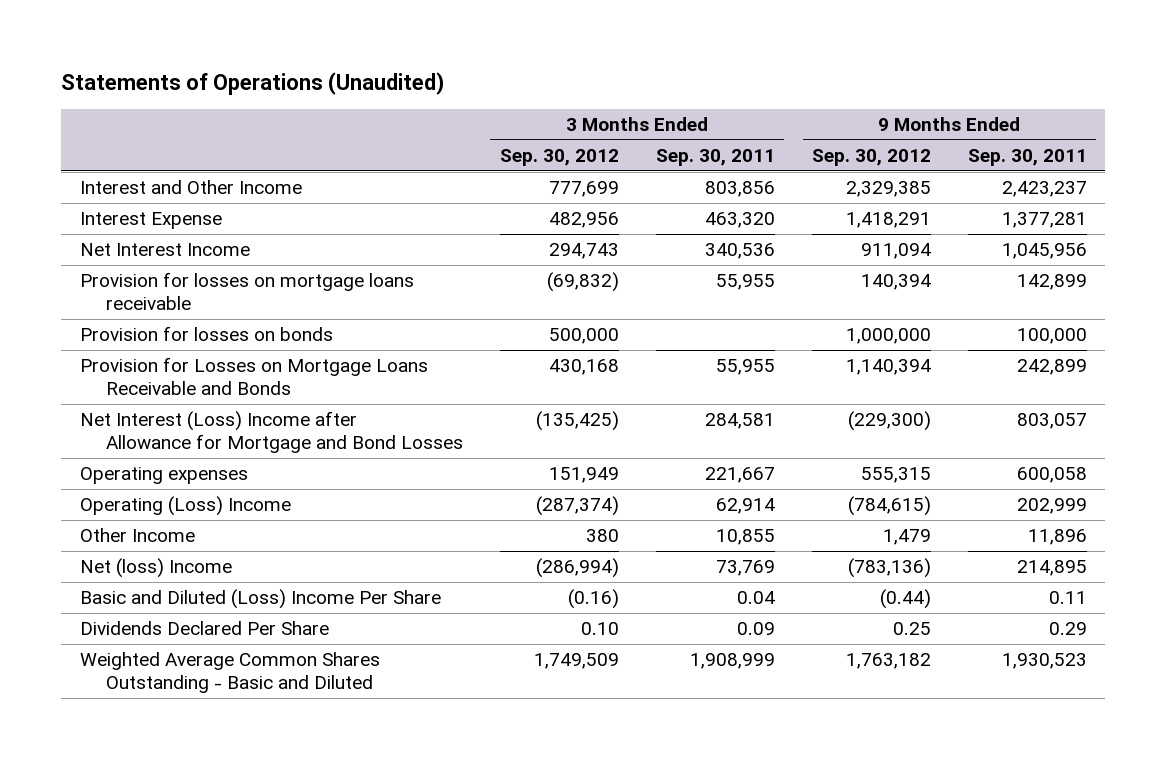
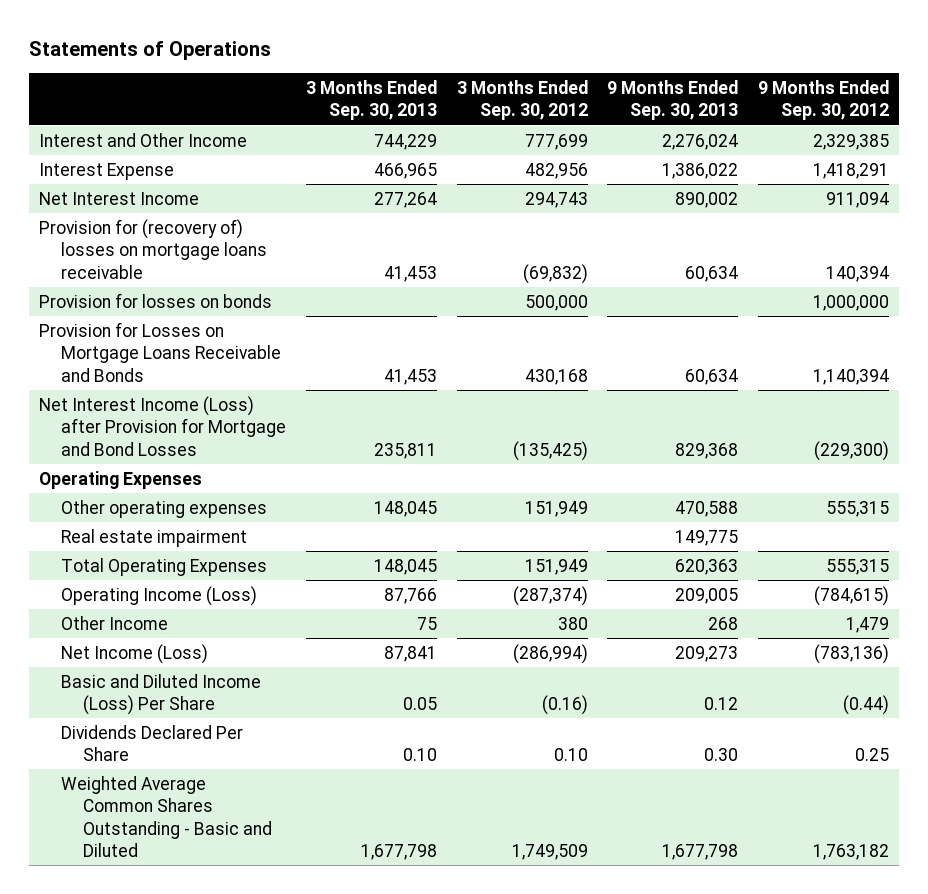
[61,72,445,96] Statements of Operations (Unaudited) -> [28,40,271,60] Statements of Operations
[655,148,775,166] Sep. 30, 2011 -> none
[967,148,1087,166] Sep. 30, 2011 -> none
none -> [305,79,437,121] 3 Months Ended Sep. 30, 2013
none -> [607,79,739,121] 9 Months Ended Sep. 30, 2013
[79,272,414,311] Provision for losses on mortgage loans receivable -> [38,218,267,279] Provision for (recovery of) losses on mortgage loans receivable
[79,411,463,454] Net Interest (Loss) Income after Allowance for Mortgage and Bond Losses -> [38,395,286,456] Net Interest Income (Loss) after Provision for Mortgage and Bond Losses
none -> [38,470,202,489] Operating Expenses
[79,467,248,485] Operating expenses -> [60,499,267,518] Other operating expenses
none -> [60,528,247,547] Real estate impairment
none -> [60,557,267,576] Total Operating Expenses
[79,496,291,517] Operating (Loss) Income -> [60,585,257,606] Operating Income (Loss)
[79,558,232,579] Net (loss) Income -> [60,643,208,664] Net Income (Loss)
[79,589,441,610] Basic and Diluted (Loss) Income Per Share -> [60,673,261,716] Basic and Diluted Income (Loss) Per Share

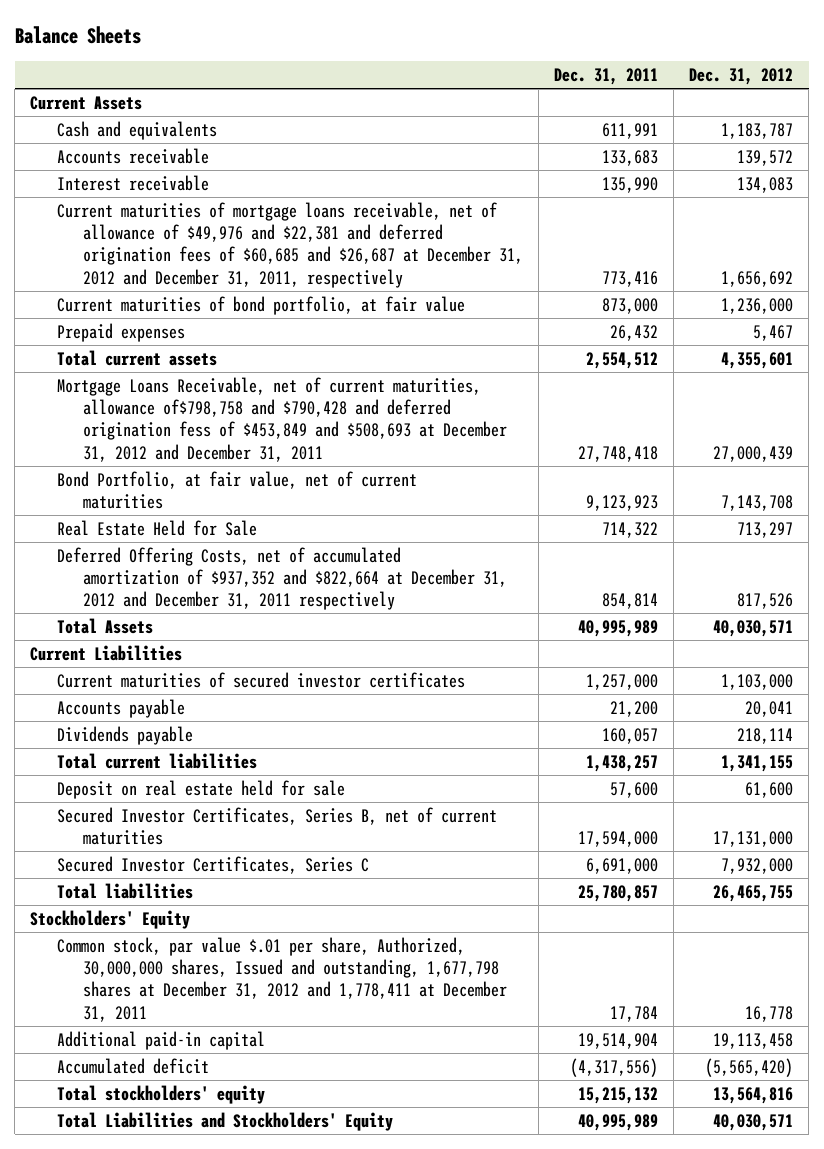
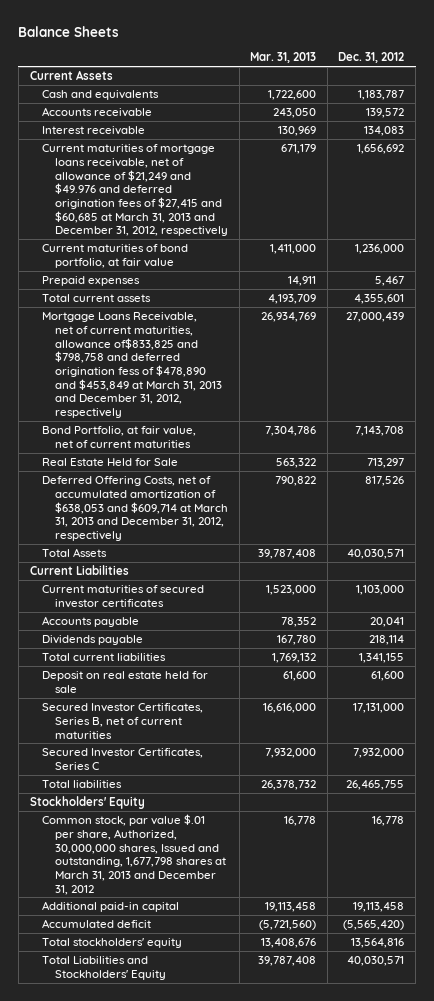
[554,68,659,86] Dec. 31, 2011 -> none
none -> [250,52,317,64] Mar. 31, 2013
[56,201,523,288] Current maturities of mortgage loans receivable, net of allowance of $49,976 and $22,381 and deferred origination fees of $60,685 and $26,687 at December 31, 2012 and December 31, 2011, respectively -> [42,144,229,237] Current maturities of mortgage loans receivable, net of allowance of $21,249 and $49.976 and deferred origination fees of $27,415 and $60,685 at March 31, 2013 and December 31, 2012, respectively
[56,376,507,462] Mortgage Loans Receivable, net of current maturities, allowance of$798,758 and $790,428 and deferred origination fess of $453,849 and $508,693 at December 31, 2012 and December 31, 2011 -> [42,312,223,418] Mortgage Loans Receivable, net of current maturities, allowance of$833,825 and $798,758 and deferred origination fess of $478,890 and $453,849 at March 31, 2013 and December 31, 2012, respectively
[56,546,507,611] Deferred Offering Costs, net of accumulated amortization of $937,352 and $822,664 at December 31, 2012 and December 31, 2011 respectively -> [42,476,229,541] Deferred Offering Costs, net of accumulated amortization of $638,053 and $609,714 at March 31, 2013 and December 31, 2012, respectively
[56,936,507,1022] Common stock, par value $.01 per share, Authorized, 30,000,000 shares, Issued and outstanding, 1,677,798 shares at December 31, 2012 and 1,778,411 at December 31, 2011 -> [42,814,227,895] Common stock, par value $.01 per share, Authorized, 30,000,000 shares, Issued and outstanding, 1,677,798 shares at March 31, 2013 and December 31, 2012

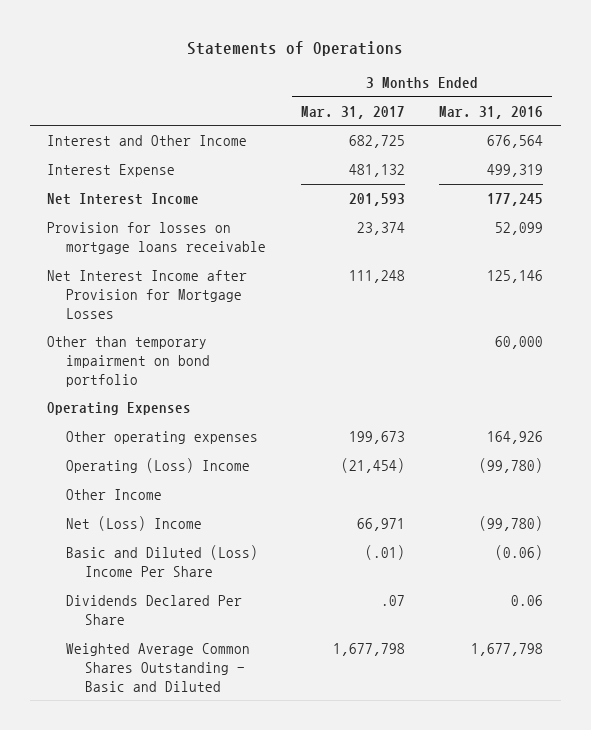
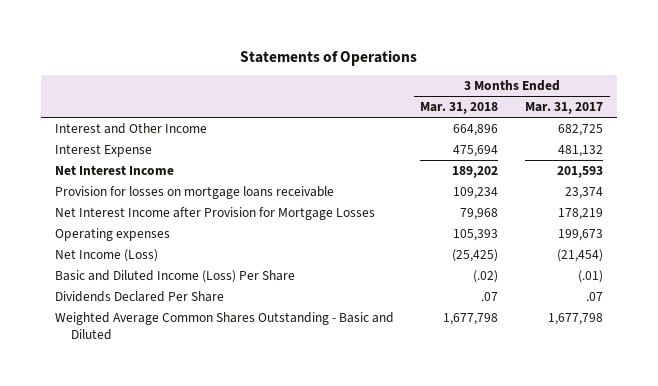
[439,105,544,119] Mar. 31, 2016 -> none
none -> [420,102,499,115] Mar. 31, 2018
[47,336,211,387] Other than temporary impairment on bond portfolio -> none
[47,402,192,416] Operating Expenses -> none
[66,458,251,474] Operating (Loss) Income -> none
[66,489,163,501] Other Income -> none
[348,270,405,284] 111,248 -> [558,207,604,220] 178,219
[66,431,259,445] Other operating expenses -> [54,227,170,241] Operating expenses
[66,516,203,532] Net (Loss) Income -> [54,248,158,262] Net Income (Loss)
[356,518,405,532] 66,971 -> [557,248,604,262] (21,454)
[66,545,259,577] Basic and Diluted (Loss) Income Per Share -> [54,269,295,283] Basic and Diluted Income (Loss) Per Share

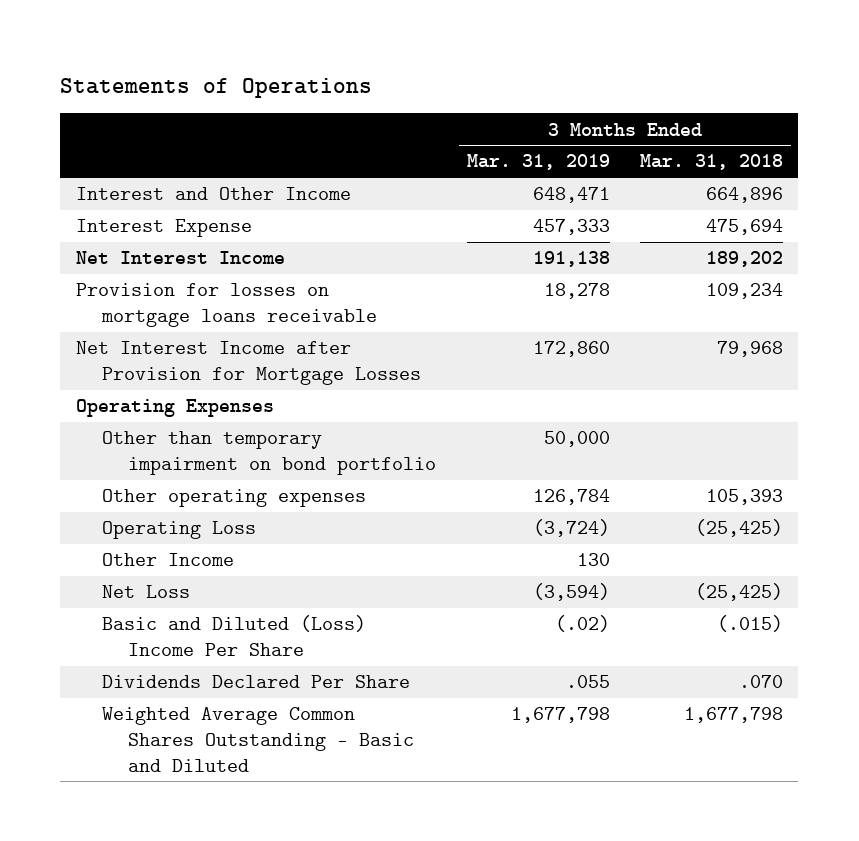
[525,102,604,115] Mar. 31, 2017 -> none
none -> [466,154,610,171] Mar. 31, 2019
none -> [75,399,274,418] Operating Expenses
none -> [101,431,437,476] Other than temporary impairment on bond portfolio
[54,227,170,241] Operating expenses -> [101,489,366,508] Other operating expenses
none -> [101,521,256,540] Operating Loss
none -> [101,553,234,567] Other Income
[54,248,158,262] Net Income (Loss) -> [101,585,190,599] Net Loss
[54,269,295,283] Basic and Diluted Income (Loss) Per Share -> [101,615,366,657] Basic and Diluted (Loss) Income Per Share
[473,269,499,283] (.02) -> [716,615,783,633] (.015)
[481,291,499,301] .07 -> [738,675,783,689] .070

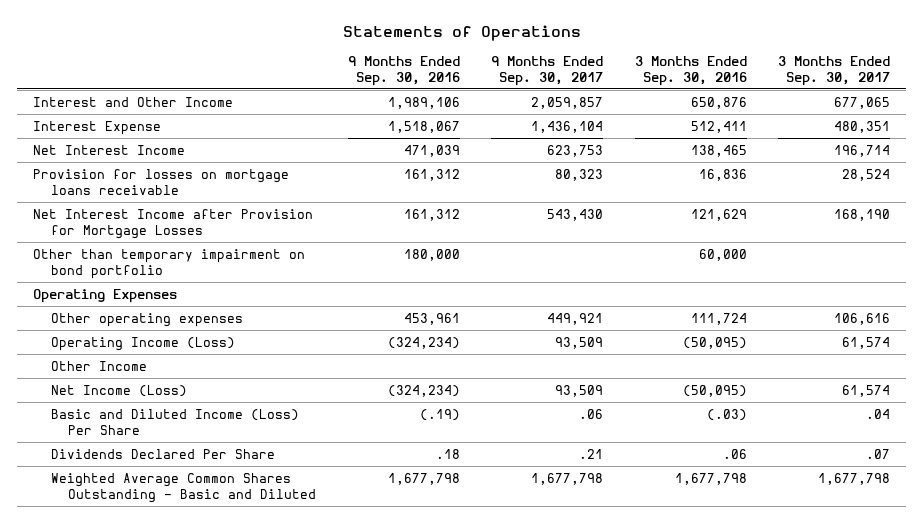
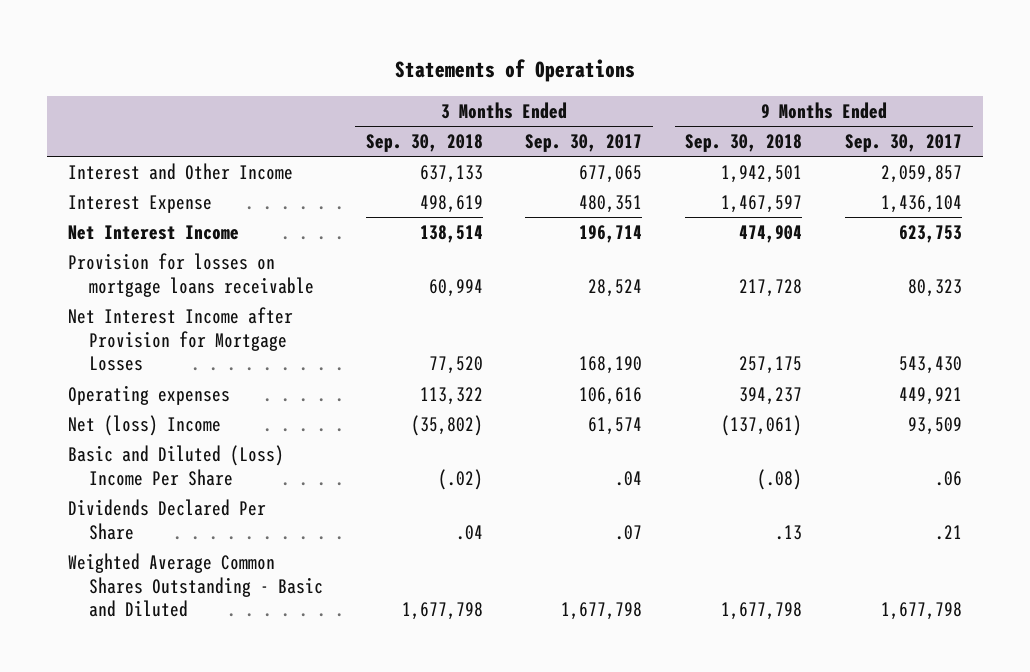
[347,55,460,86] 9 Months Ended Sep. 30, 2016 -> none
[634,55,747,86] 3 Months Ended Sep. 30, 2016 -> none
none -> [365,133,483,152] Sep. 30, 2018
none -> [685,133,803,152] Sep. 30, 2018
[33,248,306,279] Other than temporary impairment on bond portfolio -> none
[33,288,178,303] Operating Expenses -> none
[50,336,235,351] Operating Income (Loss) -> none
[50,360,147,371] Other Income -> none
[50,312,243,327] Other operating expenses -> [68,384,231,405] Operating expenses
[50,384,187,397] Net Income (Loss) -> [68,414,222,436] Net (loss) Income
[50,408,299,435] Basic and Diluted Income (Loss) Per Share -> [68,444,285,486] Basic and Diluted (Loss) Income Per Share

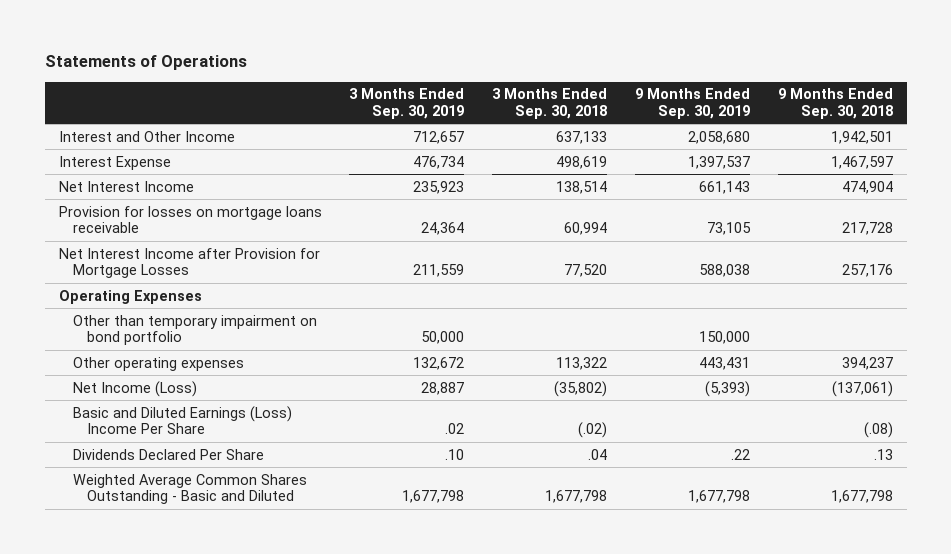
[525,133,643,152] Sep. 30, 2017 -> none
[844,133,962,152] Sep. 30, 2017 -> none
none -> [349,88,465,120] 3 Months Ended Sep. 30, 2019
none -> [634,88,750,120] 9 Months Ended Sep. 30, 2019
[739,356,803,375] 257,175 -> [841,264,893,278] 257,176
none -> [58,289,202,304] Operating Expenses
none -> [73,314,318,346] Other than temporary impairment on bond portfolio
[68,384,231,405] Operating expenses -> [73,356,245,371] Other operating expenses
[68,414,222,436] Net (loss) Income -> [73,380,198,397] Net Income (Loss)
[68,444,285,486] Basic and Diluted (Loss) Income Per Share -> [73,405,293,435] Basic and Diluted Earnings (Loss) Income Per Share

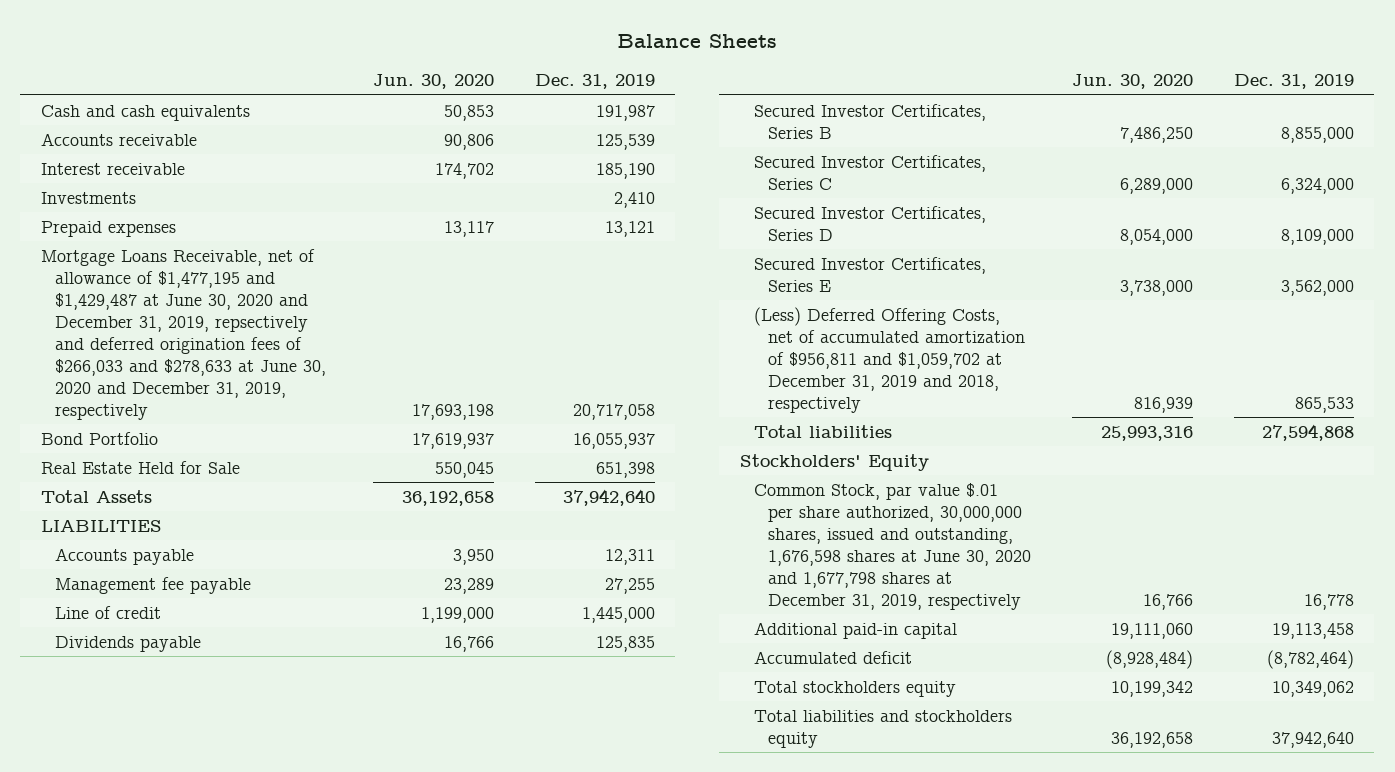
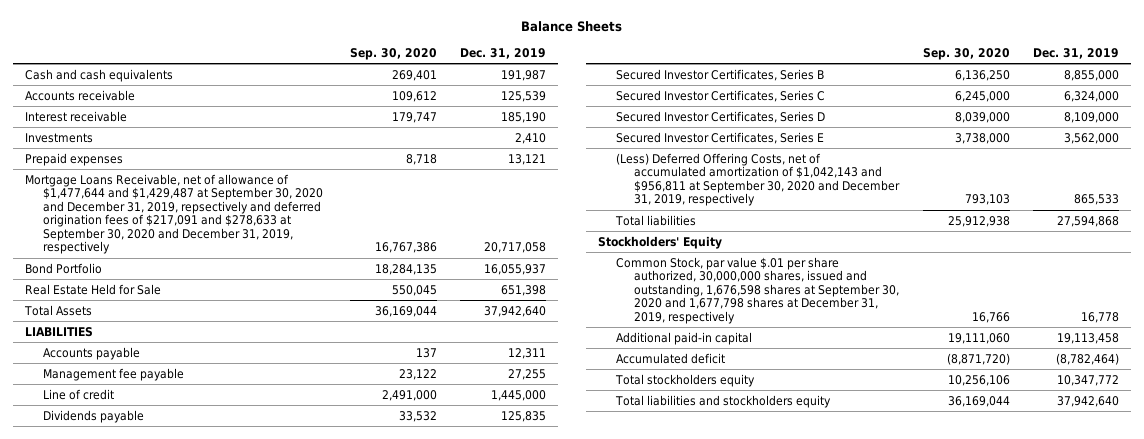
[372,73,494,89] Jun. 30, 2020 -> none
none -> [349,47,437,60] Sep. 30, 2020
[40,248,326,420] Mortgage Loans Receivable, net of allowance of $1,477,195 and $1,429,487 at June 30, 2020 and December 31, 2019, repsectively and deferred origination fees of $266,033 and $278,633 at June 30, 2020 and December 31, 2019, respectively -> [24,173,323,255] Mortgage Loans Receivable, net of allowance of $1,477,644 and $1,429,487 at September 30, 2020 and December 31, 2019, repsectively and deferred origination fees of $217,091 and $278,633 at September 30, 2020 and December 31, 2019, respectively
[754,306,1026,413] (Less) Deferred Offering Costs, net of accumulated amortization of $956,811 and $1,059,702 at December 31, 2019 and 2018, respectively -> [616,152,901,207] (Less) Deferred Offering Costs, net of accumulated amortization of $1,042,143 and $956,811 at September 30, 2020 and December 31, 2019, respectively
[754,482,1032,610] Common Stock, par value $.01 per share authorized, 30,000,000 shares, issued and outstanding, 1,676,598 shares at June 30, 2020 and 1,677,798 shares at December 31, 2019, respectively -> [616,256,900,324] Common Stock, par value $.01 per share authorized, 30,000,000 shares, issued and outstanding, 1,676,598 shares at September 30, 2020 and 1,677,798 shares at December 31, 2019, respectively
[1272,680,1355,697] 10,349,062 -> [1057,374,1120,386] 10,347,772

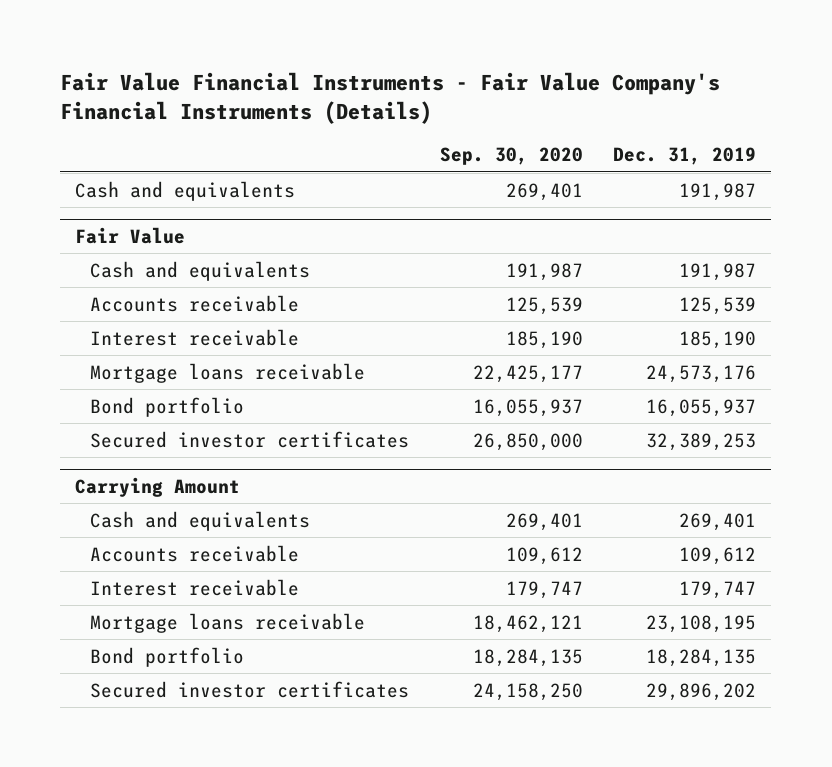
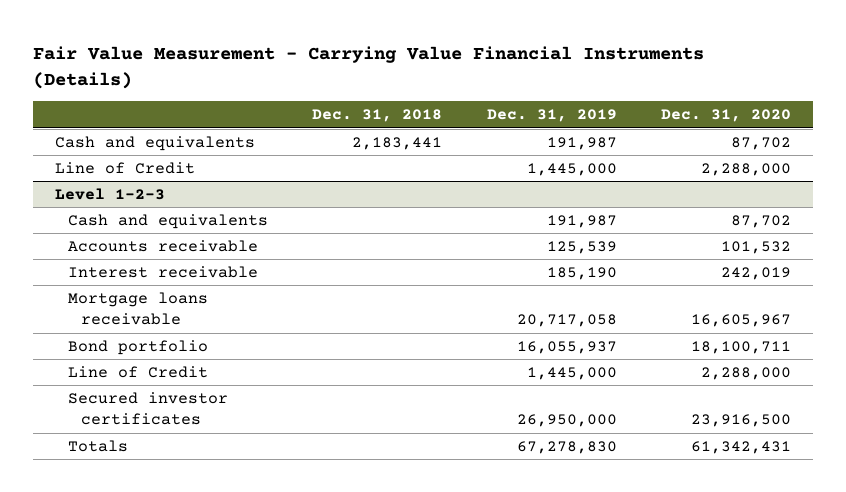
[60,71,721,124] Fair Value Financial Instruments - Fair Value Company's Financial Instruments (Details) -> [32,45,704,89] Fair Value Measurement - Carrying Value Financial Instruments (Details)
[439,147,583,166] Sep. 30, 2020 -> none
none -> [312,109,443,123] Dec. 31, 2018
none -> [660,109,791,123] Dec. 31, 2020
[75,226,186,244] Fair Value -> none
none -> [55,161,196,174] Line of Credit
none -> [55,187,166,200] Level 1-2-3
[646,364,757,383] 24,573,176 -> [516,314,617,328] 20,717,058
[75,476,241,497] Carrying Amount -> none
[90,510,311,531] Cash and equivalents -> none
[90,544,300,562] Accounts receivable -> none
[90,578,300,596] Interest receivable -> none
[90,612,366,633] Mortgage loans receivable -> none
[90,646,245,667] Bond portfolio -> none
[90,680,410,698] Secured investor certificates -> none
none -> [67,365,208,378] Line of Credit
[646,432,757,451] 32,389,253 -> [516,414,617,428] 26,950,000
none -> [67,439,128,452] Totals

